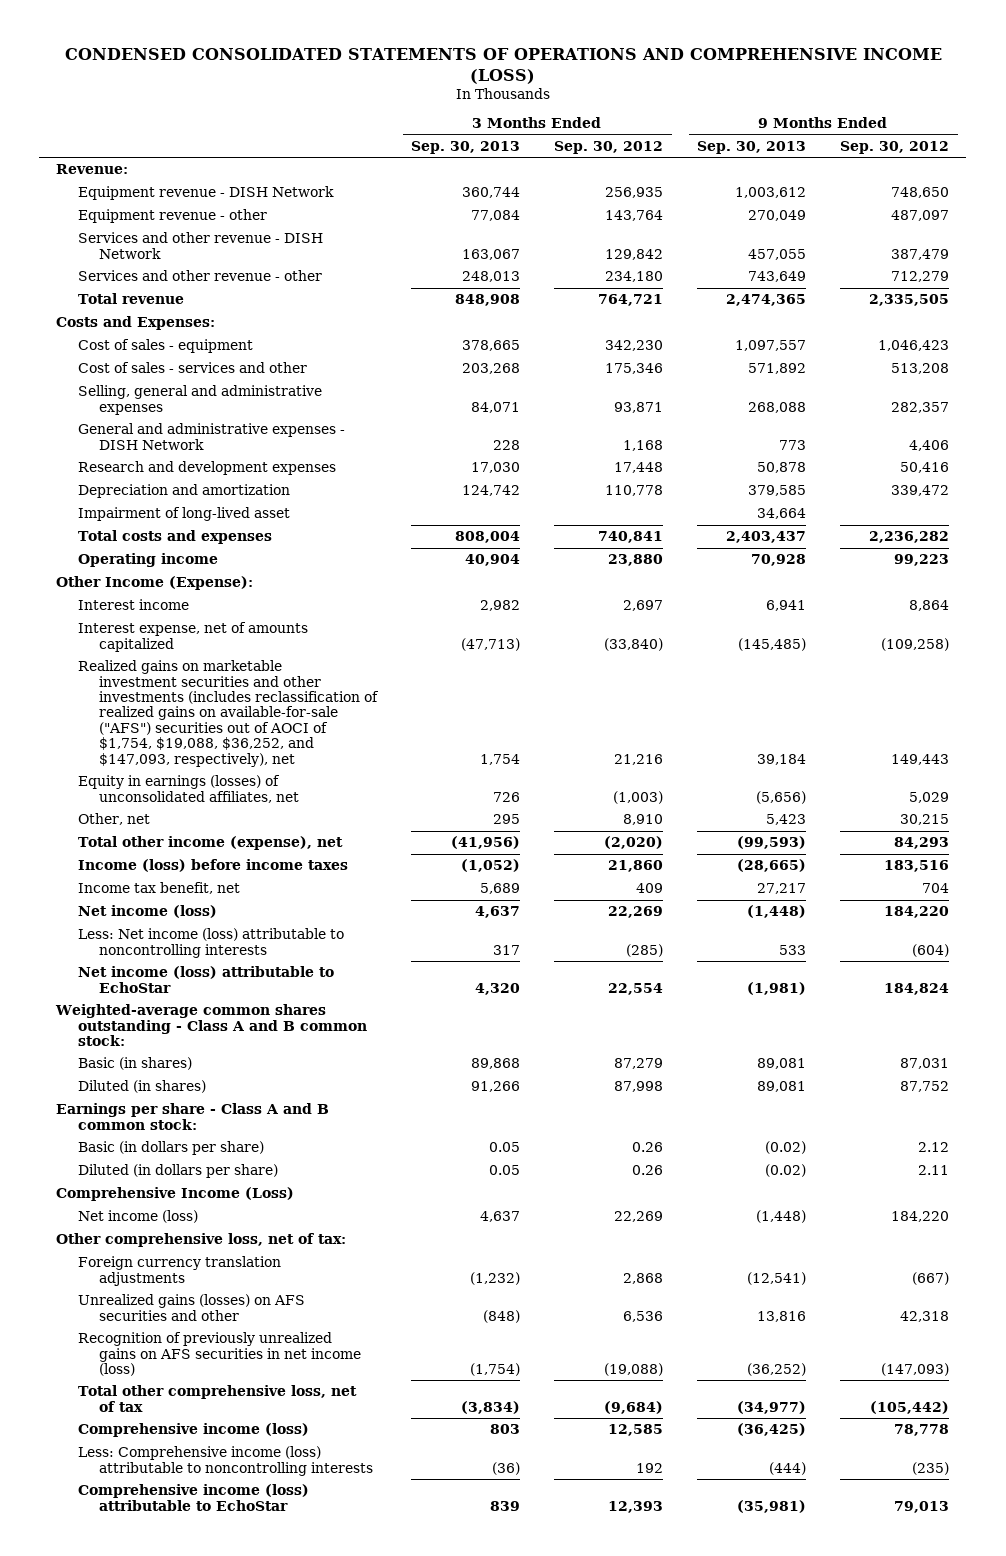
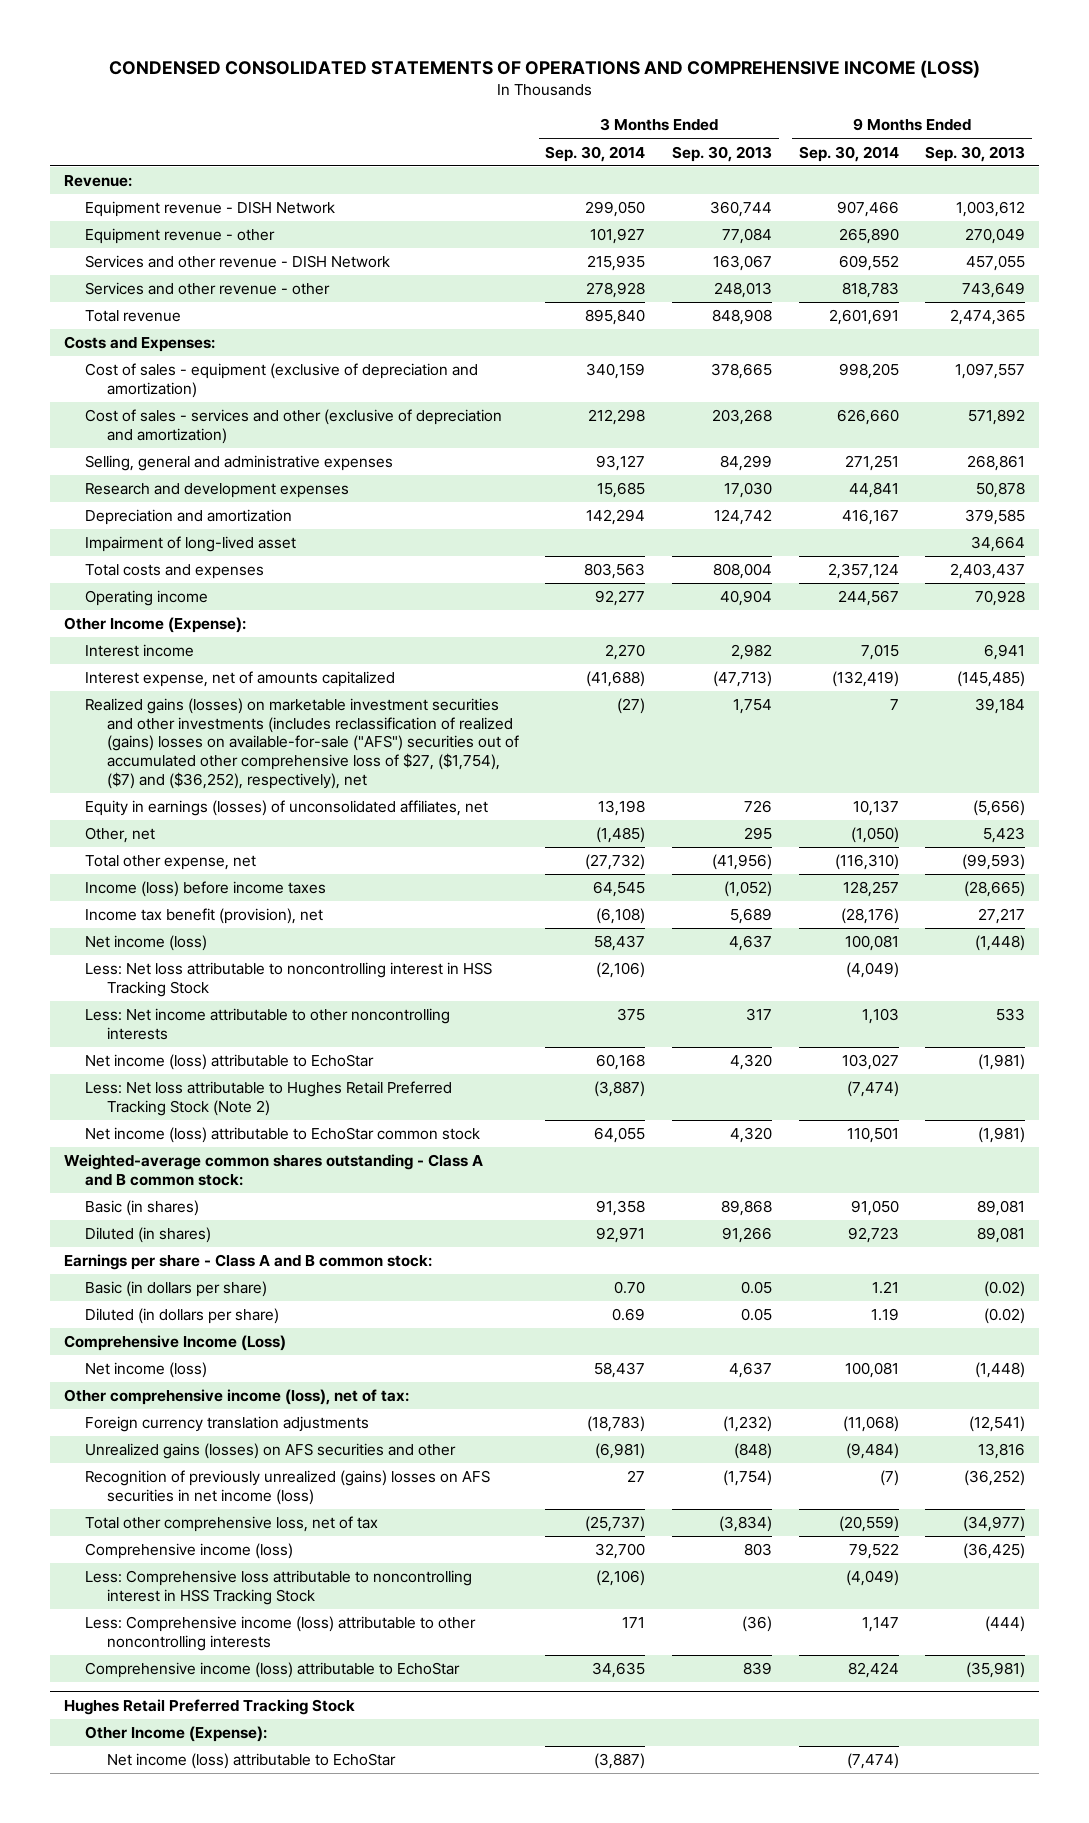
[554,141,664,155] Sep. 30, 2012 -> none
[840,141,950,155] Sep. 30, 2012 -> none
none -> [545,145,646,162] Sep. 30, 2014
none -> [798,145,899,162] Sep. 30, 2014
[77,423,345,450] General and administrative expenses - DISH Network -> none
[77,339,253,354] Cost of sales - equipment -> [85,363,479,398] Cost of sales - equipment (exclusive of depreciation and amortization)
[77,362,307,374] Cost of sales - services and other -> [85,409,503,444] Cost of sales - services and other (exclusive of depreciation and amortization)
[471,401,521,413] 84,071 -> [720,455,773,472] 84,299
[748,401,807,413] 268,088 -> [967,455,1026,472] 268,861
[77,660,379,767] Realized gains on marketable investment securities and other investments (includes reclassification of realized gains on available-for-sale ("AFS") securities out of AOCI of $1,754, $19,088, $36,252, and $147,093, respectively), net -> [85,698,519,789] Realized gains (losses) on marketable investment securities and other investments (includes reclassification of realized (gains) losses on available-for-sale ("AFS") securities out of accumulated other comprehensive loss of $27, ($1,754), ($7) and ($36,252), respectively), net
[77,836,343,851] Total other income (expense), net -> [85,855,257,871] Total other expense, net
[77,882,240,895] Income tax benefit, net -> [85,908,324,925] Income tax benefit (provision), net
none -> [85,962,493,997] Less: Net loss attributable to noncontrolling interest in HSS Tracking Stock
[77,928,344,958] Less: Net income (loss) attributable to noncontrolling interests -> [85,1008,451,1040] Less: Net income attributable to other noncontrolling interests
none -> [85,1081,453,1116] Less: Net loss attributable to Hughes Retail Preferred Tracking Stock (Note 2)
none -> [85,1127,481,1144] Net income (loss) attributable to EchoStar common stock
[56,1233,347,1248] Other comprehensive loss, net of tax: -> [63,1389,409,1406] Other comprehensive income (loss), net of tax:
[77,1332,361,1376] Recognition of previously unrealized gains on AFS securities in net income (loss) -> [85,1470,491,1505] Recognition of previously unrealized (gains) losses on AFS securities in net income (loss)
none -> [85,1570,473,1605] Less: Comprehensive loss attributable to noncontrolling interest in HSS Tracking Stock
[77,1446,373,1476] Less: Comprehensive income (loss) attributable to noncontrolling interests -> [85,1616,477,1651] Less: Comprehensive income (loss) attributable to other noncontrolling interests
none -> [63,1698,355,1715] Hughes Retail Preferred Tracking Stock
none -> [85,1726,268,1743] Other Income (Expense):
none -> [106,1753,396,1770] Net income (loss) attributable to EchoStar

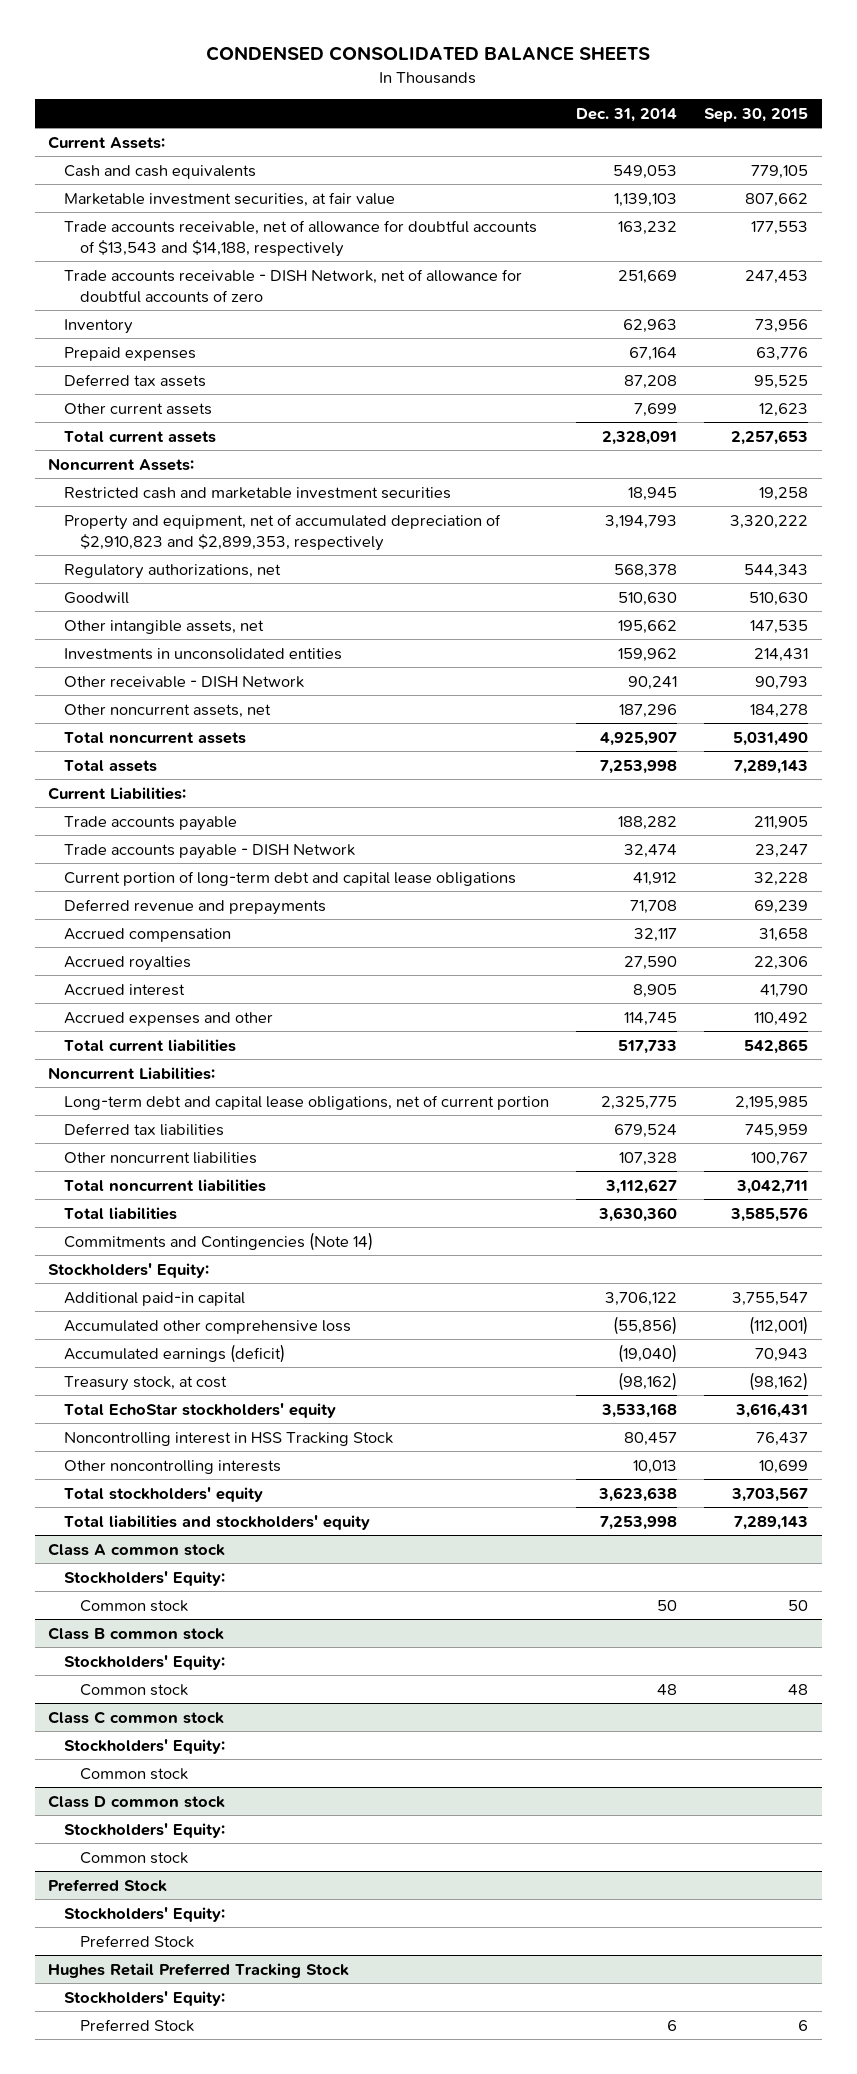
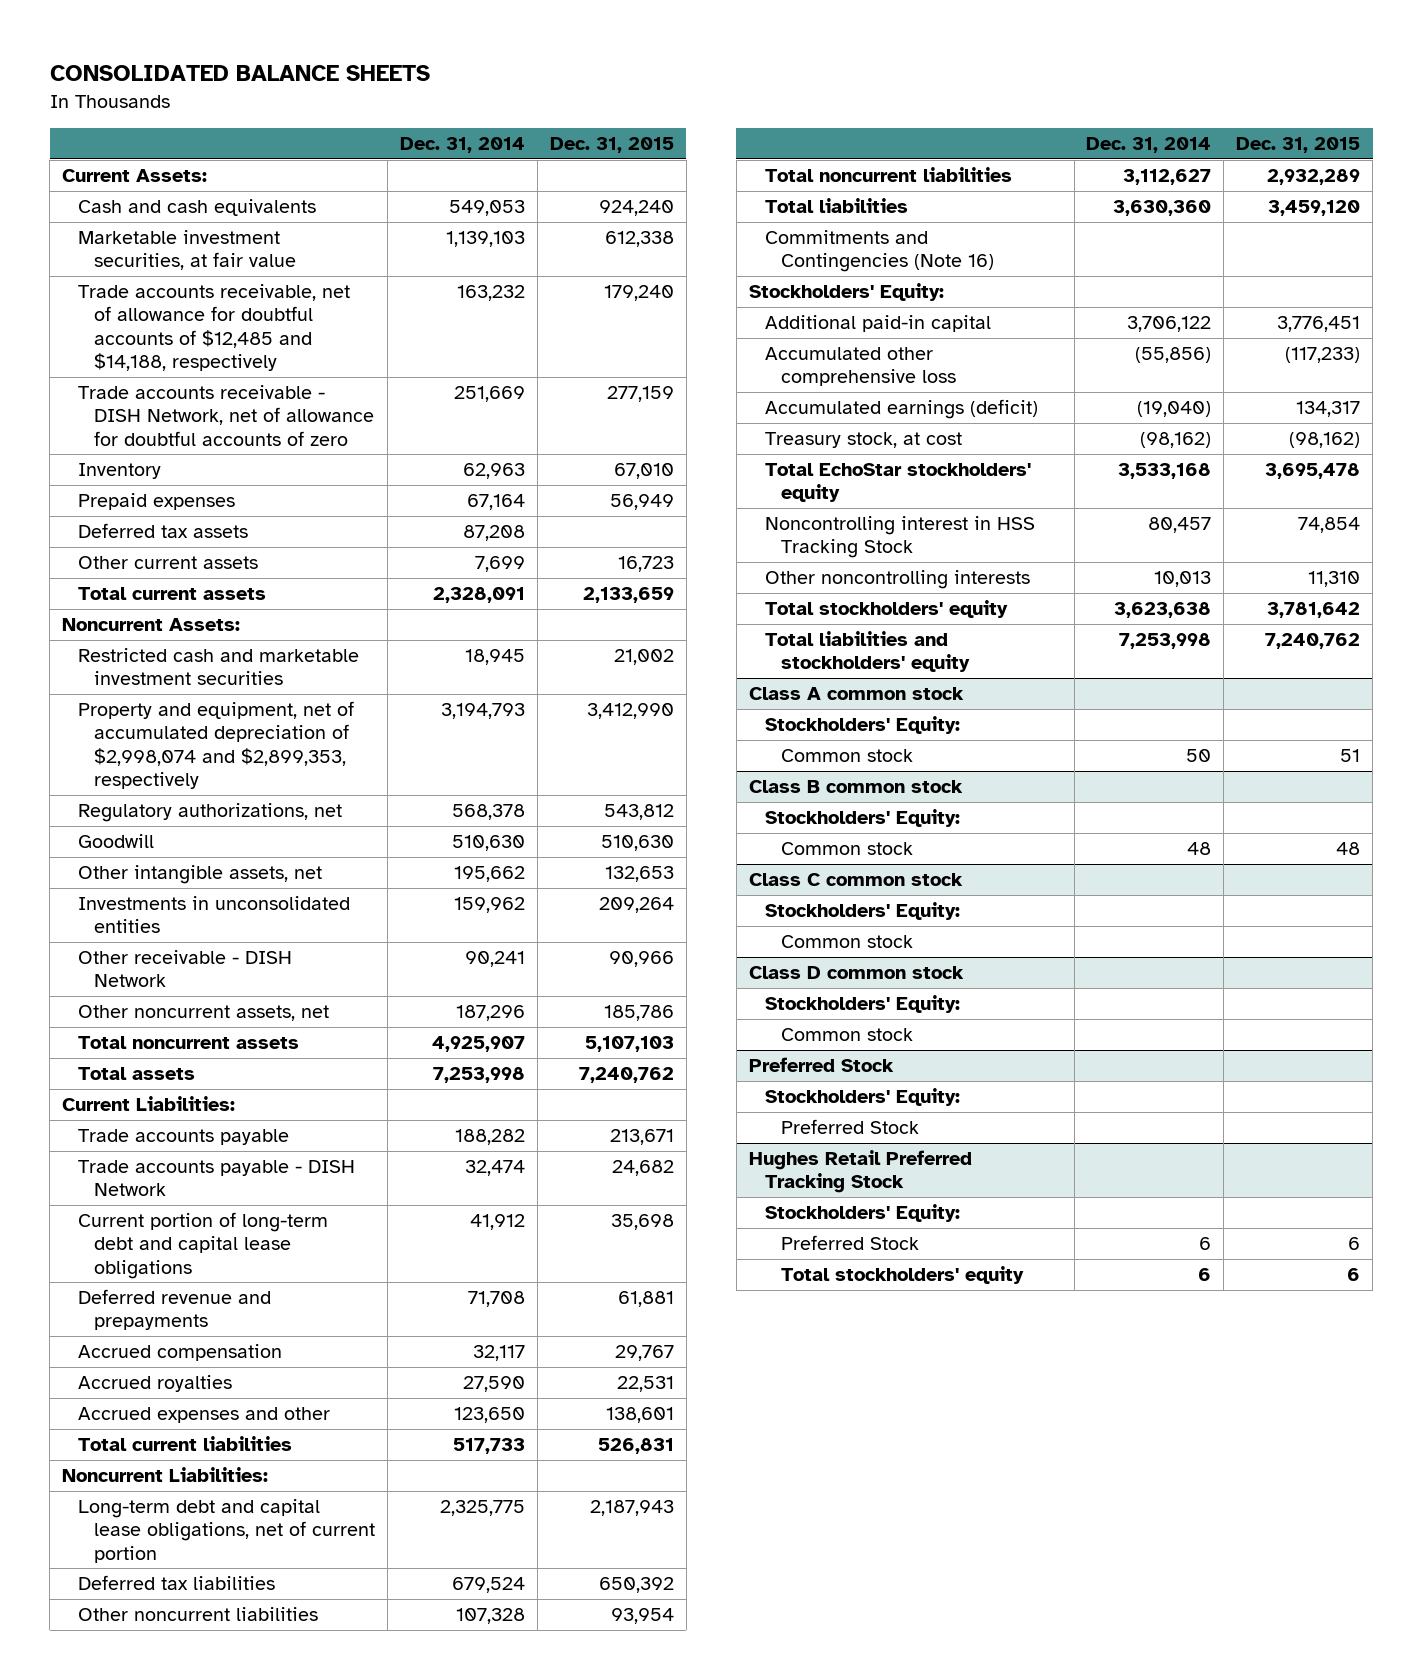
[206,46,651,62] CONDENSED CONSOLIDATED BALANCE SHEETS -> [49,65,430,82] CONSOLIDATED BALANCE SHEETS
[704,108,809,123] Sep. 30, 2015 -> none
none -> [549,137,674,154] Dec. 31, 2015
[63,219,537,257] Trade accounts receivable, net of allowance for doubtful accounts of $13,543 and $14,188, respectively -> [78,284,351,372] Trade accounts receivable, net of allowance for doubtful accounts of $12,485 and $14,188, respectively
[63,513,501,551] Property and equipment, net of accumulated depreciation of $2,910,823 and $2,899,353, respectively -> [78,701,355,790] Property and equipment, net of accumulated depreciation of $2,998,074 and $2,899,353, respectively
[63,983,185,996] Accrued interest -> none
[624,1011,678,1026] 114,745 -> [454,1407,526,1424] 123,650
[63,1231,373,1251] Commitments and Contingencies (Note 14) -> [764,230,994,273] Commitments and Contingencies (Note 16)
none -> [780,1266,1024,1285] Total stockholders' equity

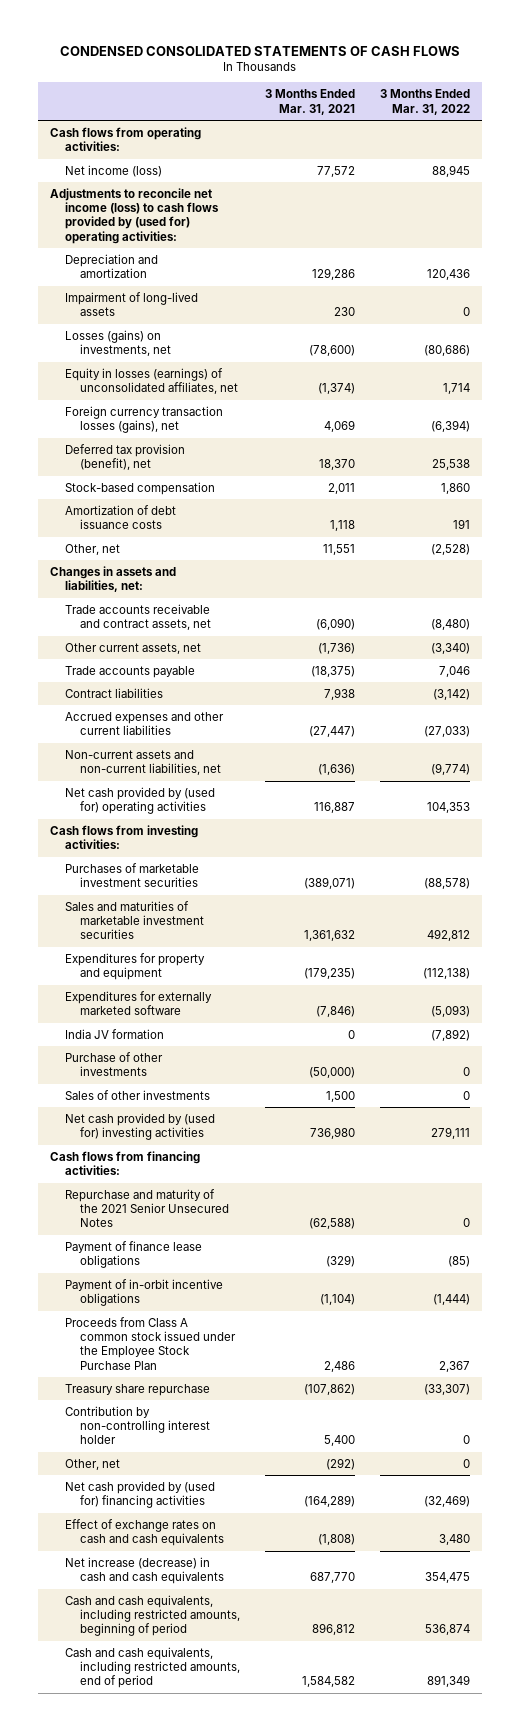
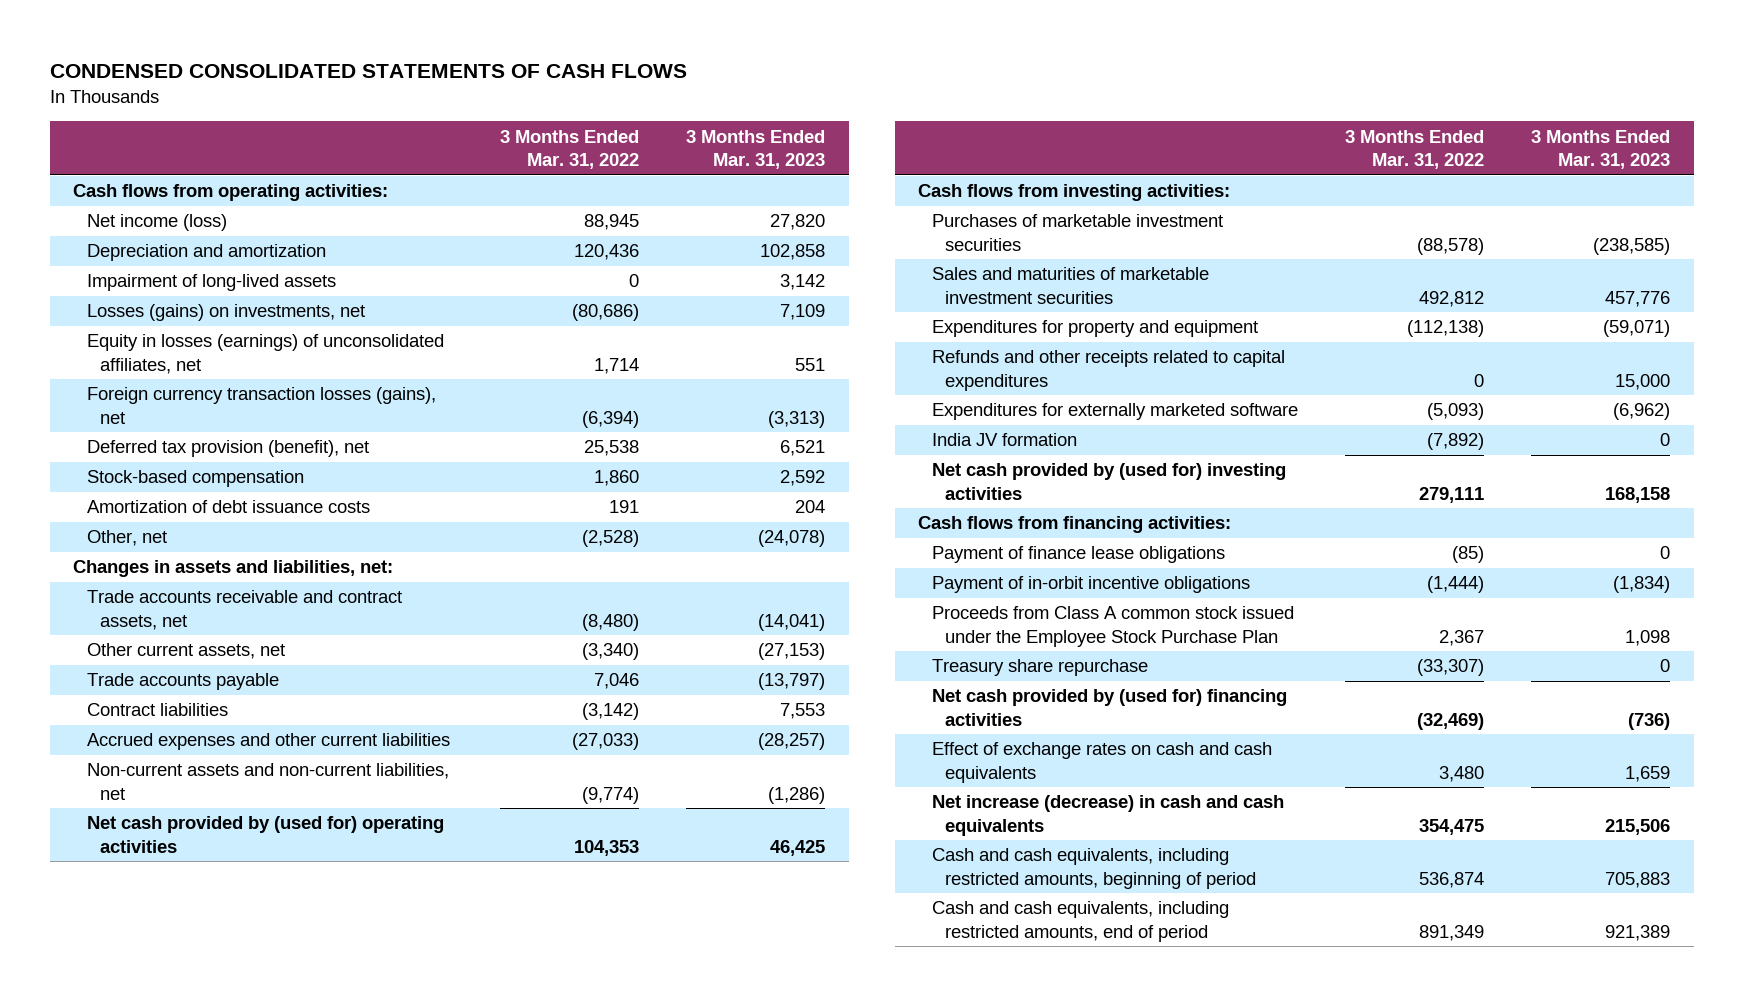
[264,89,355,115] 3 Months Ended Mar. 31, 2021 -> none
none -> [686,129,826,170] 3 Months Ended Mar. 31, 2023
[50,187,220,244] Adjustments to reconcile net income (loss) to cash flows provided by (used for) operating activities: -> none
none -> [931,350,1285,392] Refunds and other receipts related to capital expenditures
[65,1051,164,1077] Purchase of other investments -> none
[65,1089,211,1100] Sales of other investments -> none
[65,1188,230,1228] Repurchase and maturity of the 2021 Senior Unsecured Notes -> none
[65,1405,211,1445] Contribution by non-controlling interest holder -> none
[65,1458,121,1470] Other, net -> none

